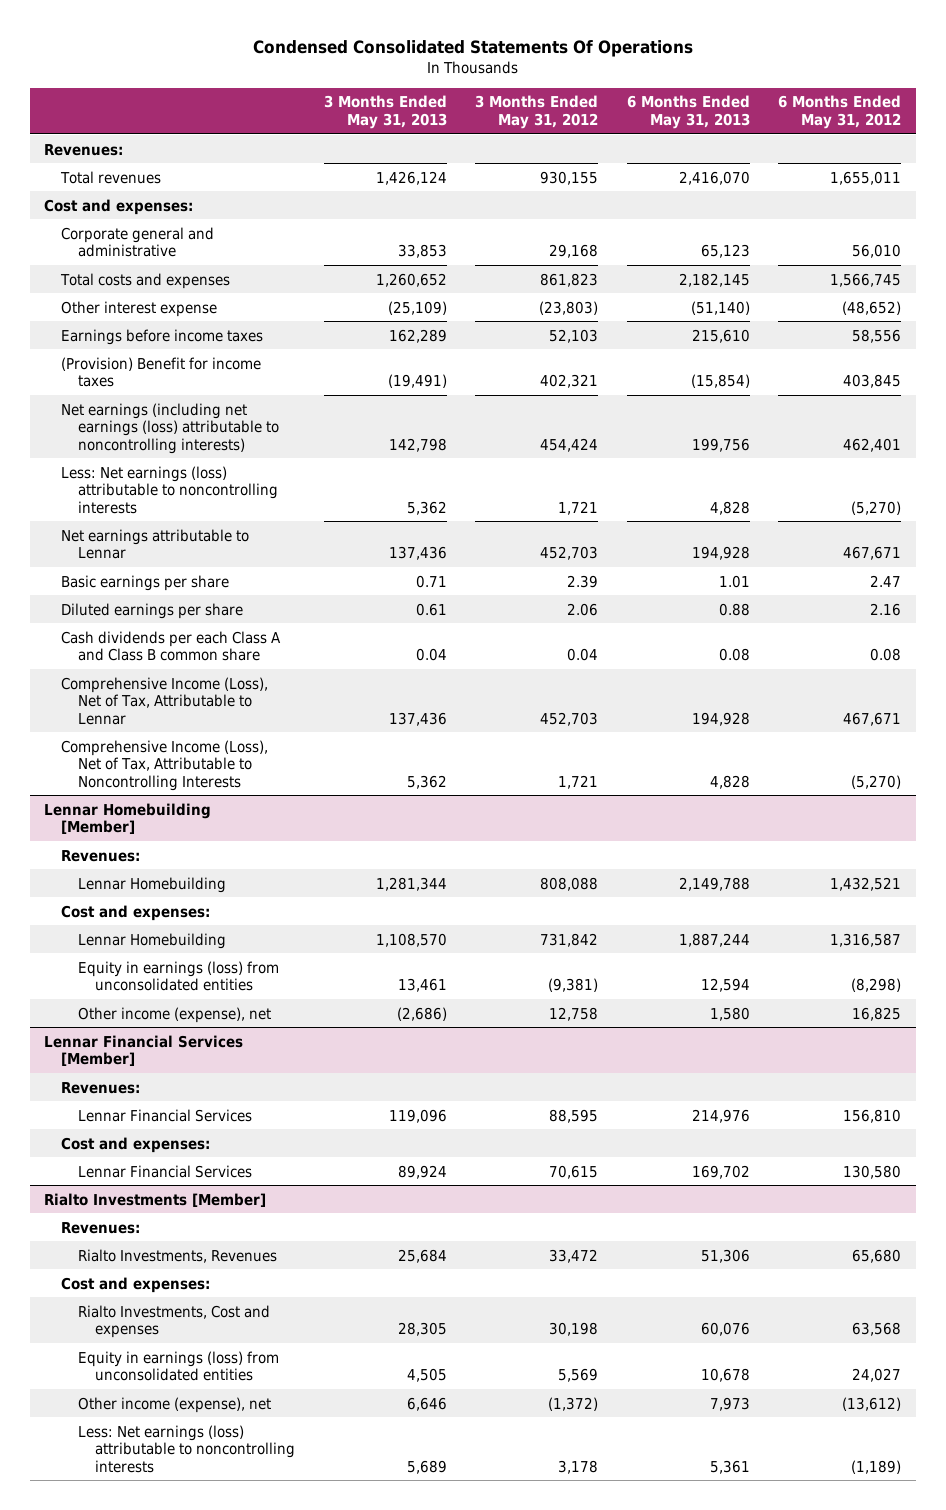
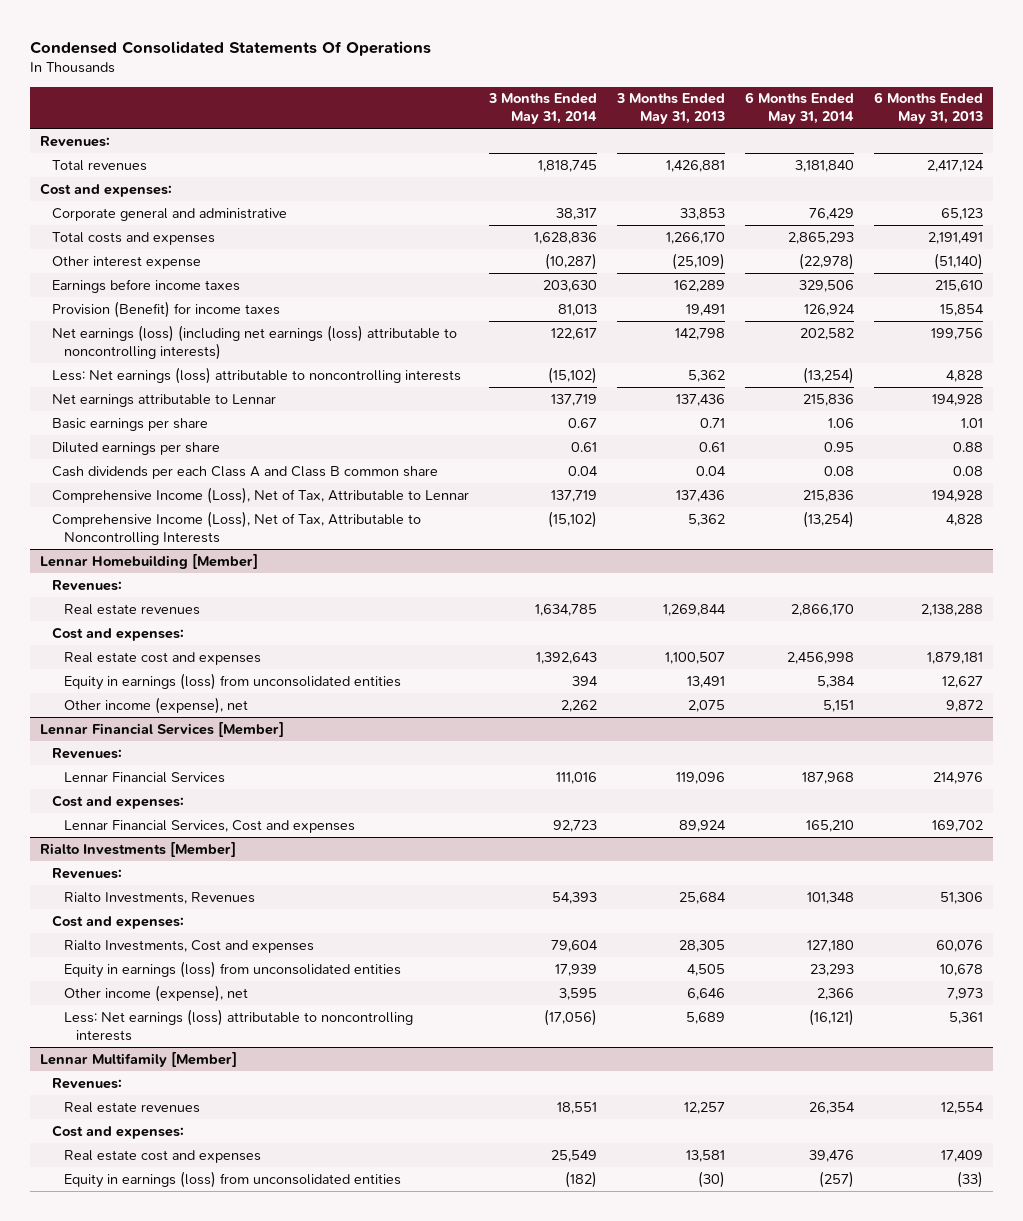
[475,95,599,129] 3 Months Ended May 31, 2012 -> none
[778,95,902,129] 6 Months Ended May 31, 2012 -> none
none -> [488,93,598,125] 3 Months Ended May 31, 2014
none -> [745,92,855,125] 6 Months Ended May 31, 2014
[375,170,447,185] 1,426,124 -> [666,159,726,172] 1,426,881
[678,170,750,185] 2,416,070 -> [927,159,985,172] 2,417,124
[375,272,447,287] 1,260,652 -> [666,231,726,244] 1,266,170
[678,272,750,287] 2,182,145 -> [928,231,984,244] 2,191,491
[61,356,262,388] (Provision) Benefit for income taxes -> [52,300,281,318] Provision (Benefit) for income taxes
[387,374,447,389] (19,491) -> [686,303,726,316] 19,491
[690,374,750,389] (15,854) -> [940,303,985,316] 15,854
[61,402,280,454] Net earnings (including net earnings (loss) attributable to noncontrolling interests) -> [52,324,458,360] Net earnings (loss) (including net earnings (loss) attributable to noncontrolling interests)
[78,876,227,893] Lennar Homebuilding -> none
none -> [64,603,201,615] Real estate revenues
[78,932,227,949] Lennar Homebuilding -> none
none -> [64,651,262,665] Real estate cost and expenses
[397,978,447,993] 13,461 -> [687,675,726,688] 13,491
[700,978,750,993] 12,594 -> [942,675,984,688] 12,627
[396,1006,447,1021] (2,686) -> [688,699,726,712] 2,075
[709,1006,750,1021] 1,580 -> [946,699,984,712] 9,872
[78,1164,253,1178] Lennar Financial Services -> [64,819,356,833] Lennar Financial Services, Cost and expenses
none -> [40,1051,238,1067] Lennar Multifamily [Member]
none -> [52,1077,123,1089] Revenues:
none -> [64,1101,201,1113] Real estate revenues
none -> [52,1124,185,1139] Cost and expenses:
none -> [64,1149,262,1163] Real estate cost and expenses
none -> [64,1170,402,1188] Equity in earnings (loss) from unconsolidated entities

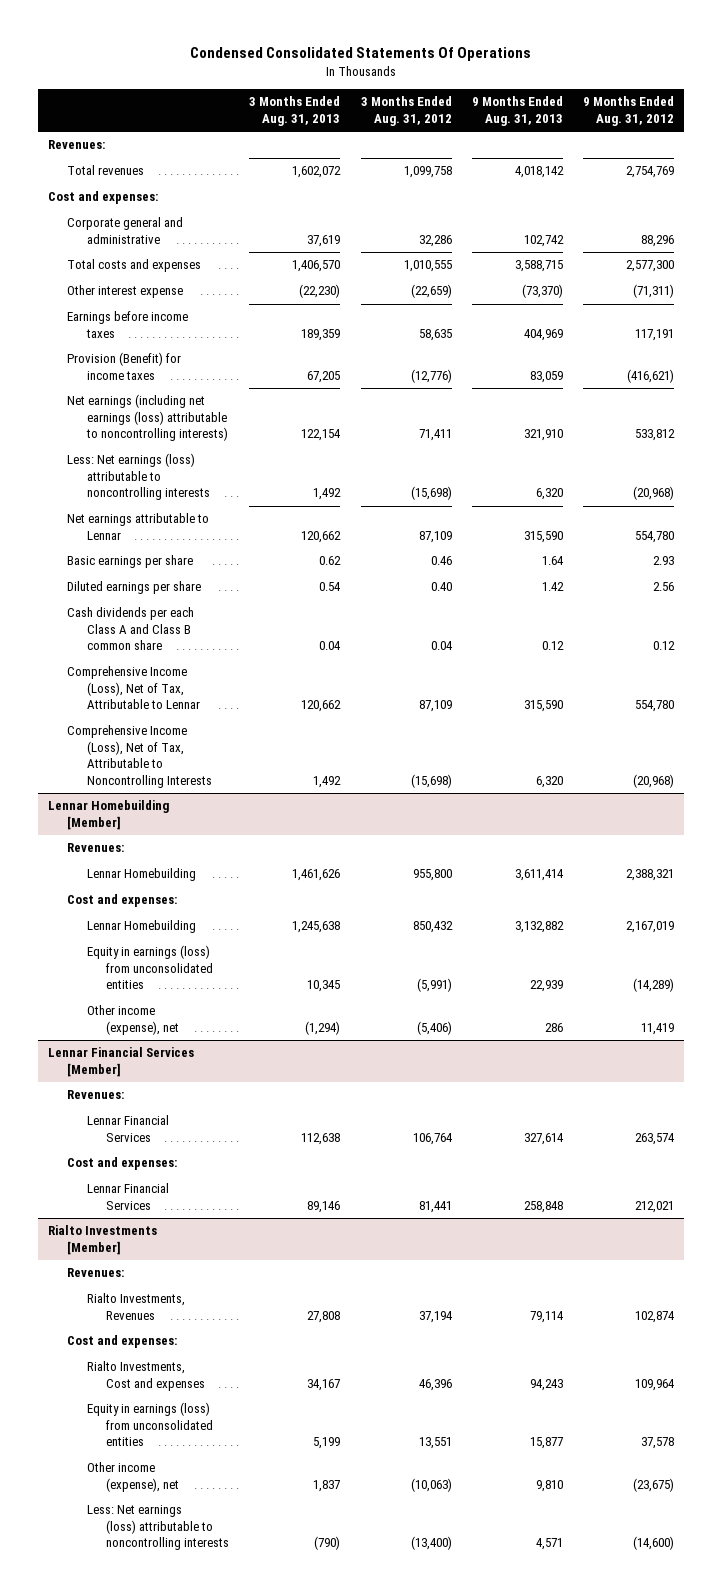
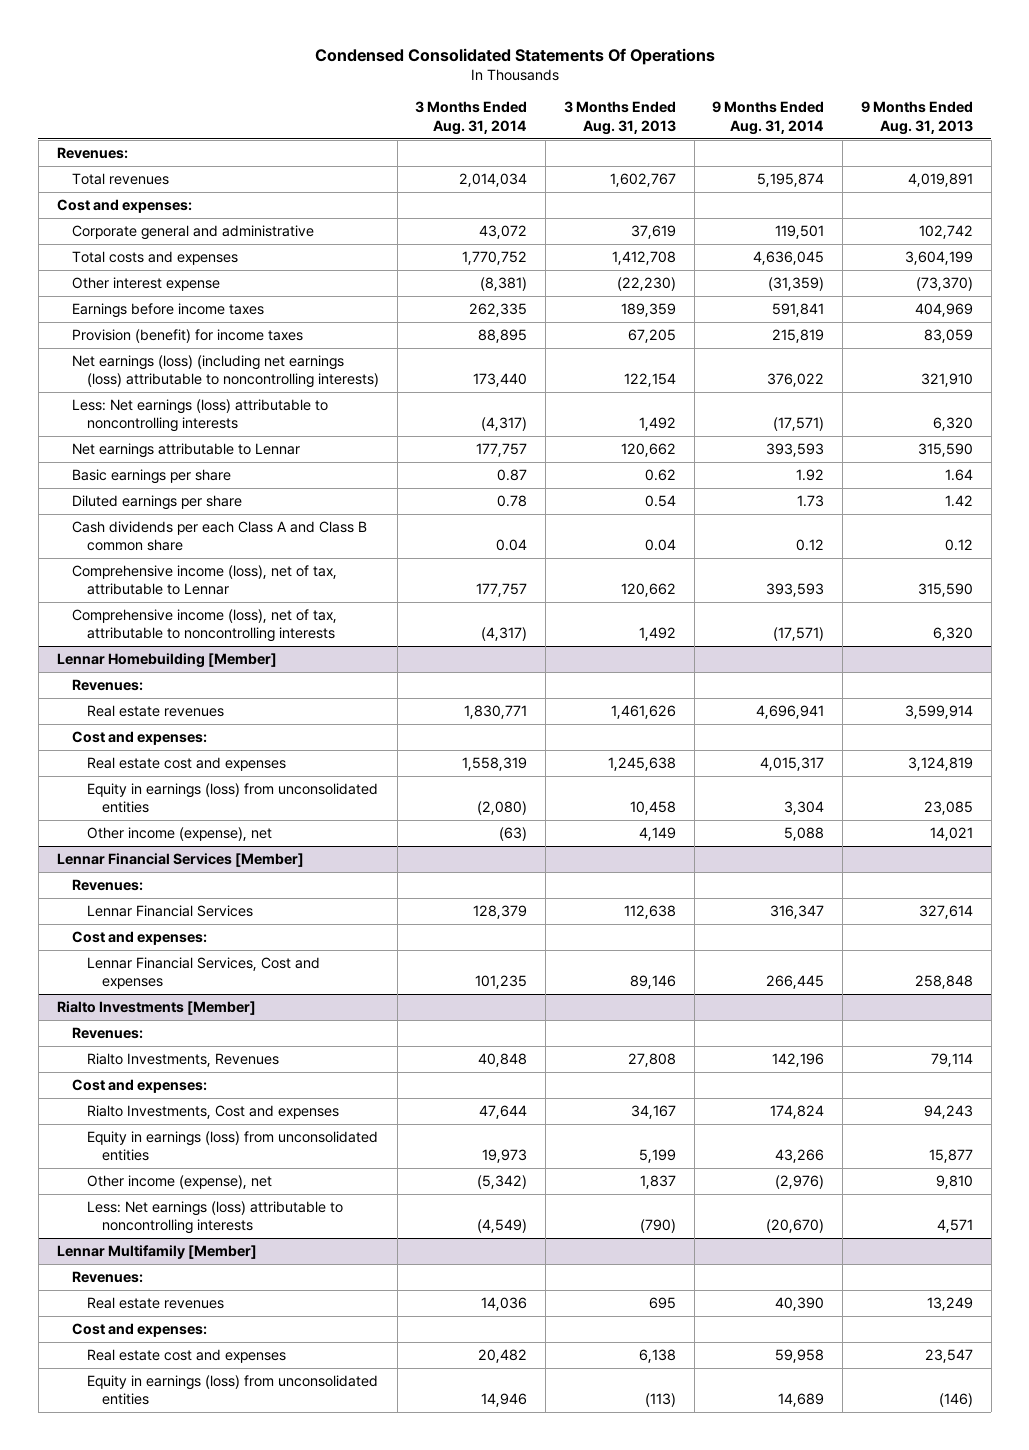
[360,96,452,126] 3 Months Ended Aug. 31, 2012 -> none
[583,96,675,126] 9 Months Ended Aug. 31, 2012 -> none
none -> [415,101,528,135] 3 Months Ended Aug. 31, 2014
none -> [712,101,825,135] 9 Months Ended Aug. 31, 2014
[292,166,342,179] 1,602,072 -> [609,173,676,188] 1,602,767
[514,166,564,179] 4,018,142 -> [907,173,973,188] 4,019,891
[292,260,341,273] 1,406,570 -> [611,251,676,266] 1,412,708
[514,260,563,273] 3,588,715 -> [904,251,973,266] 3,604,199
[67,352,182,380] Provision (Benefit) for income taxes -> [71,329,303,344] Provision (benefit) for income taxes
[67,394,228,442] Net earnings (including net earnings (loss) attributable to noncontrolling interests) -> [71,355,379,389] Net earnings (loss) (including net earnings (loss) attributable to noncontrolling interests)
[67,666,200,710] Comprehensive Income (Loss), Net of Tax, Attributable to Lennar -> [71,565,337,596] Comprehensive income (loss), net of tax, attributable to Lennar
[67,725,212,788] Comprehensive Income (Loss), Net of Tax, Attributable to Noncontrolling Interests -> [71,609,337,643] Comprehensive income (loss), net of tax, attributable to noncontrolling interests
[86,868,196,882] Lennar Homebuilding -> none
none -> [86,705,224,718] Real estate revenues
[86,920,196,934] Lennar Homebuilding -> none
none -> [86,757,286,772] Real estate cost and expenses
[307,980,341,993] 10,345 -> [629,801,676,816] 10,458
[529,980,563,993] 22,939 -> [923,801,973,816] 23,085
[305,1020,341,1035] (1,294) -> [638,827,676,842] 4,149
[544,1022,563,1032] 286 -> [929,827,973,842] 14,021
[86,1183,169,1210] Lennar Financial Services -> [86,957,320,990] Lennar Financial Services, Cost and expenses
none -> [56,1245,257,1260] Lennar Multifamily [Member]
none -> [71,1271,143,1284] Revenues:
none -> [86,1297,224,1310] Real estate revenues
none -> [71,1323,207,1338] Cost and expenses:
none -> [86,1349,286,1364] Real estate cost and expenses
none -> [86,1375,378,1406] Equity in earnings (loss) from unconsolidated entities

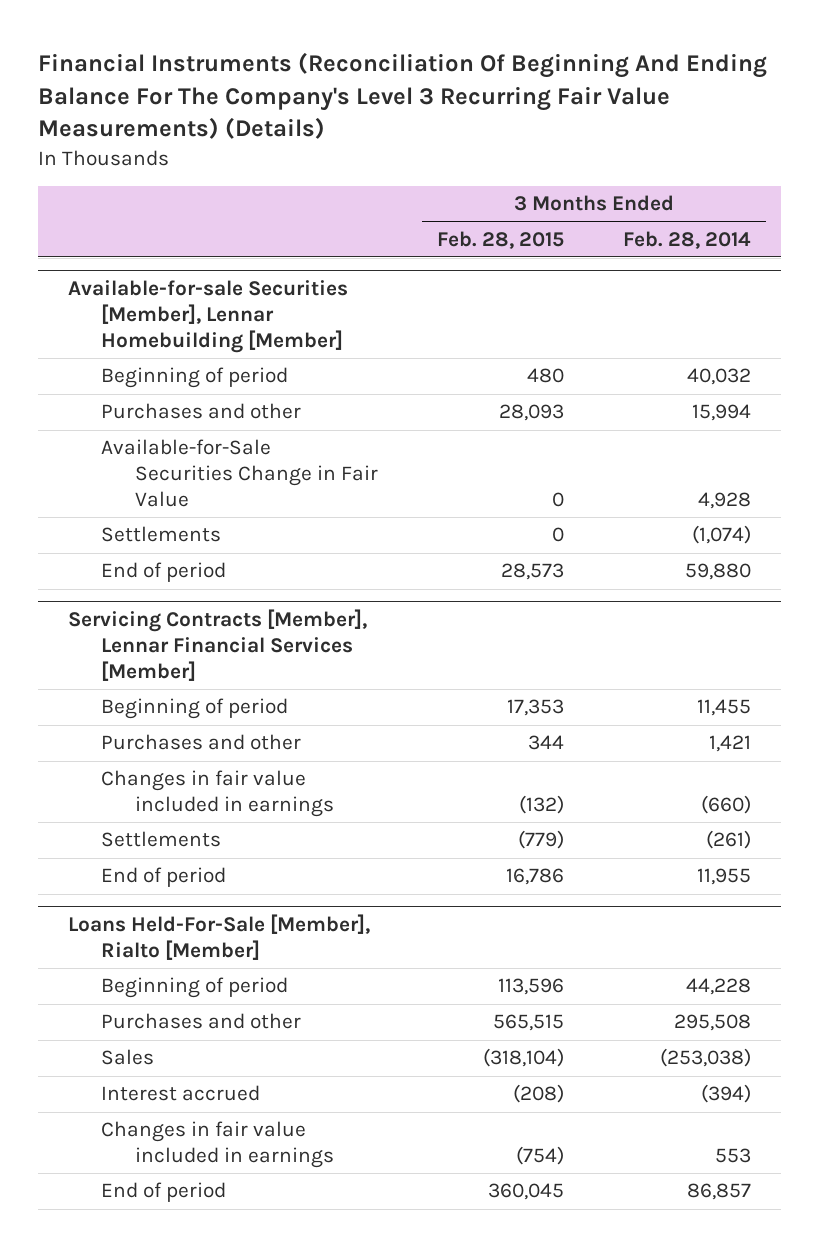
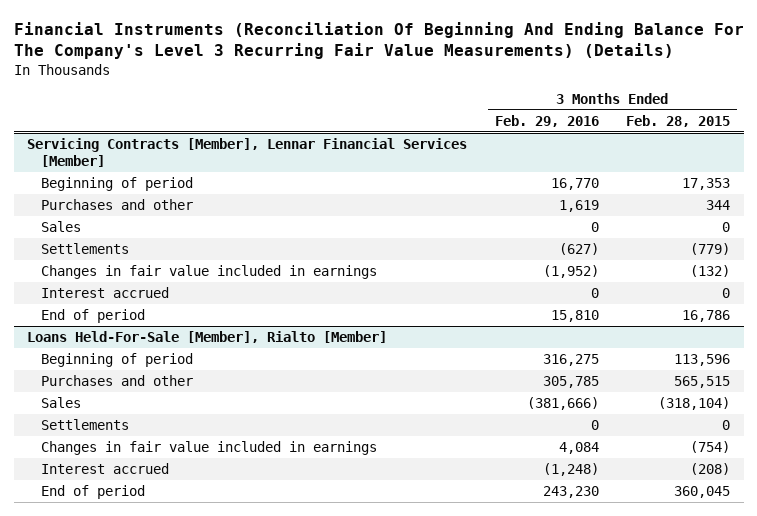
[623,230,752,249] Feb. 28, 2014 -> none
none -> [494,114,599,127] Feb. 29, 2016
[67,280,348,353] Available-for-sale Securities [Member], Lennar Homebuilding [Member] -> none
[101,367,289,389] Beginning of period -> none
[101,403,302,420] Purchases and other -> none
[101,439,378,507] Available-for-Sale Securities Change in Fair Value -> none
[101,526,222,543] Settlements -> none
[101,562,227,583] End of period -> none
none -> [40,220,81,232] Sales
[101,770,334,818] Changes in fair value included in earnings -> [40,264,377,279] Changes in fair value included in earnings
none -> [40,286,169,298] Interest accrued
none -> [40,418,129,430] Settlements
[101,1085,261,1102] Interest accrued -> [40,462,169,474] Interest accrued

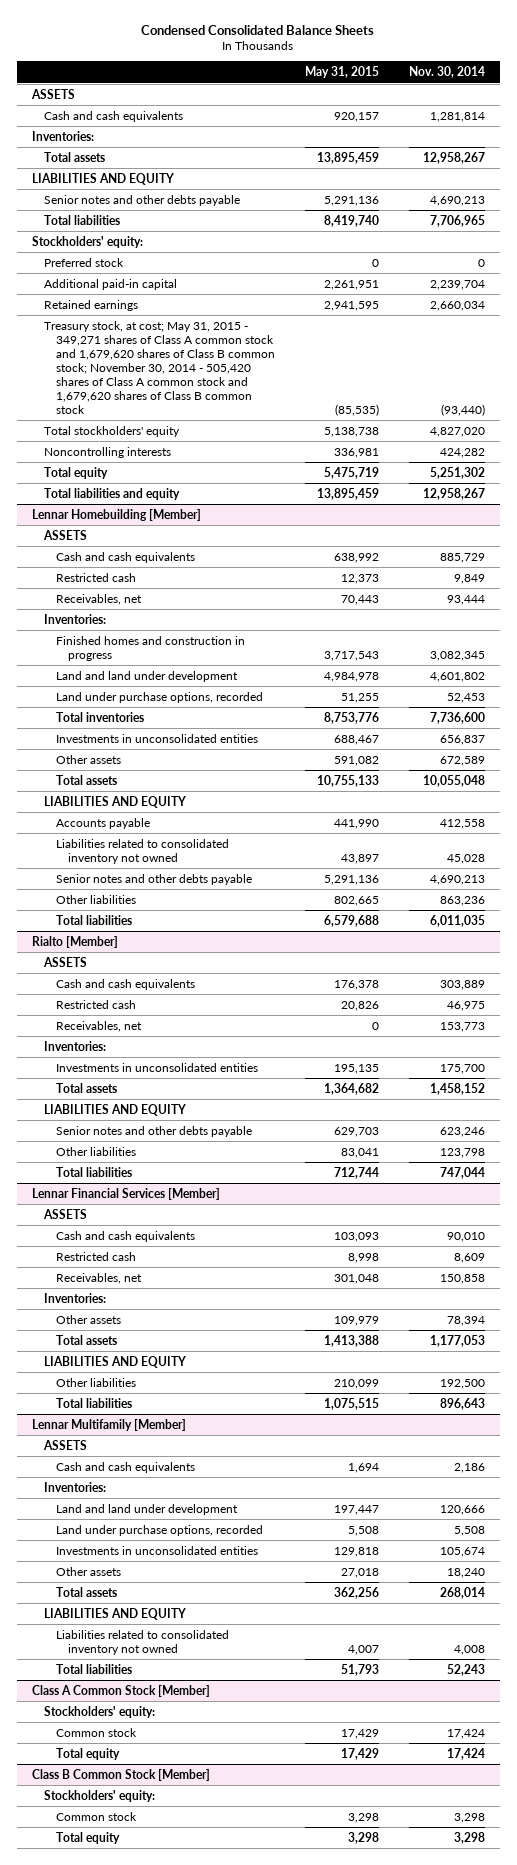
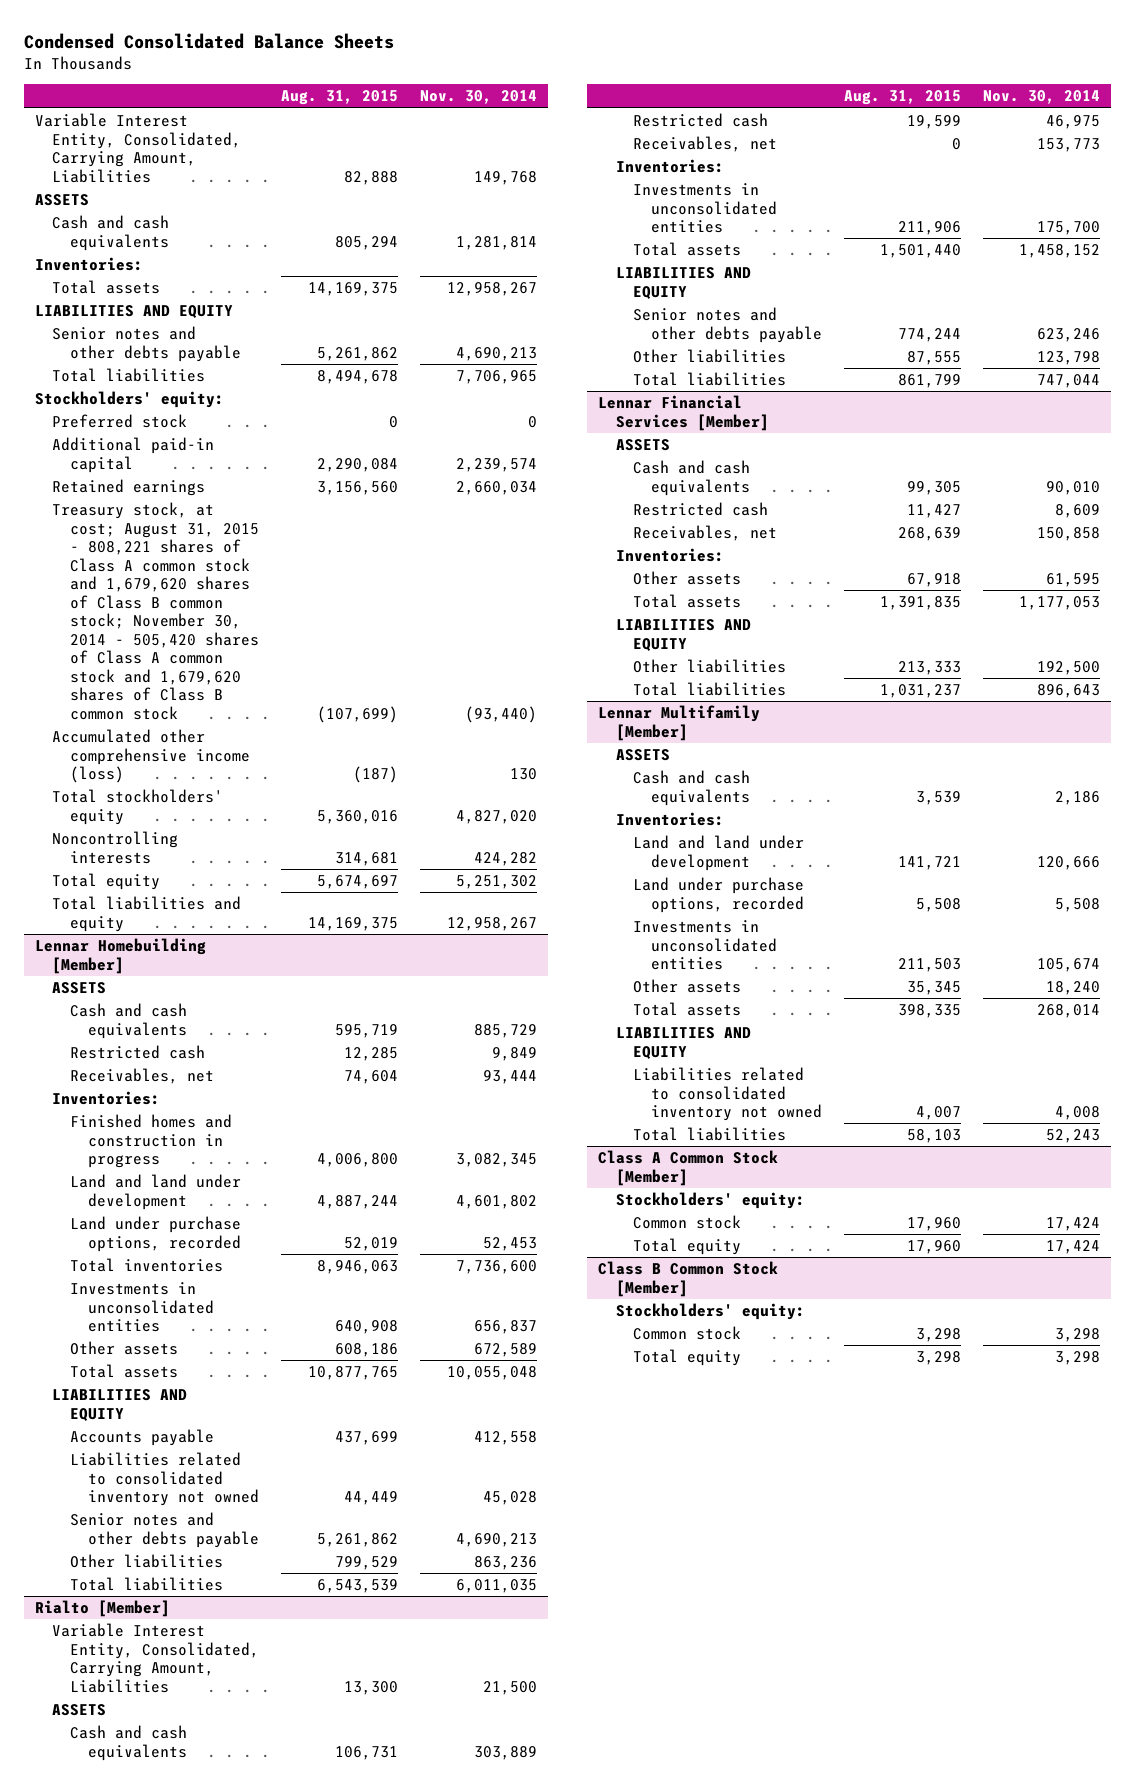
[304,65,379,78] May 31, 2015 -> none
none -> [280,90,398,106] Aug. 31, 2015
none -> [34,113,242,183] Variable Interest Entity, Consolidated, Carrying Amount, Liabilities
[429,279,485,290] 2,239,704 -> [455,457,537,472] 2,239,574
[43,320,275,414] Treasury stock, at cost; May 31, 2015 - 349,271 shares of Class A common stock and 1,679,620 shares of Class B common stock; November 30, 2014 - 505,420 shares of Class A common stock and 1,679,620 shares of Class B common stock -> [52,502,259,721] Treasury stock, at cost; August 31, 2015 - 808,221 shares of Class A common stock and 1,679,620 shares of Class B common stock; November 30, 2014 - 505,420 shares of Class A common stock and 1,679,620 shares of Class B common stock
none -> [52,729,250,784] Accumulated other comprehensive income (loss)
none -> [52,1623,259,1693] Variable Interest Entity, Consolidated, Carrying Amount, Liabilities
[446,1315,485,1326] 78,394 -> [1046,573,1101,588] 61,595

